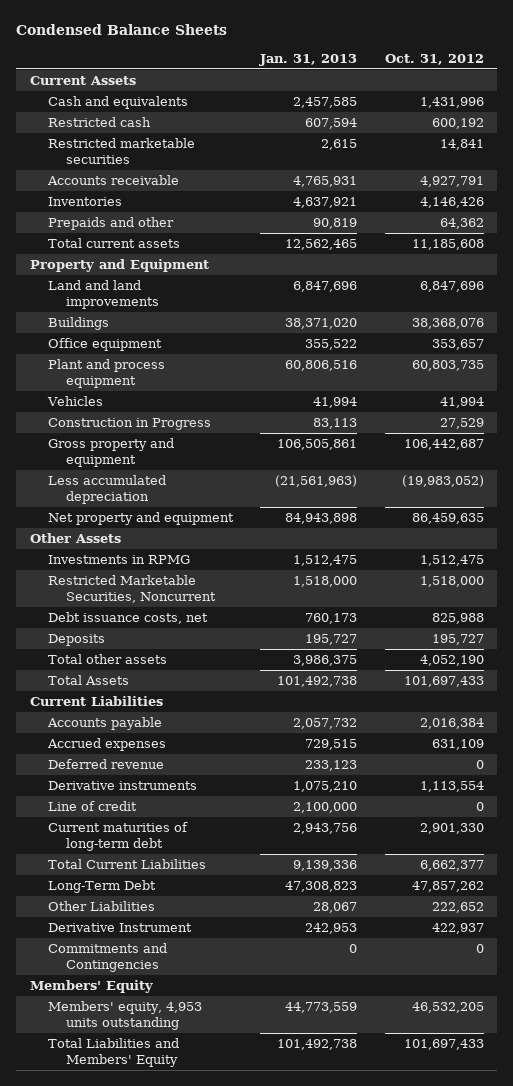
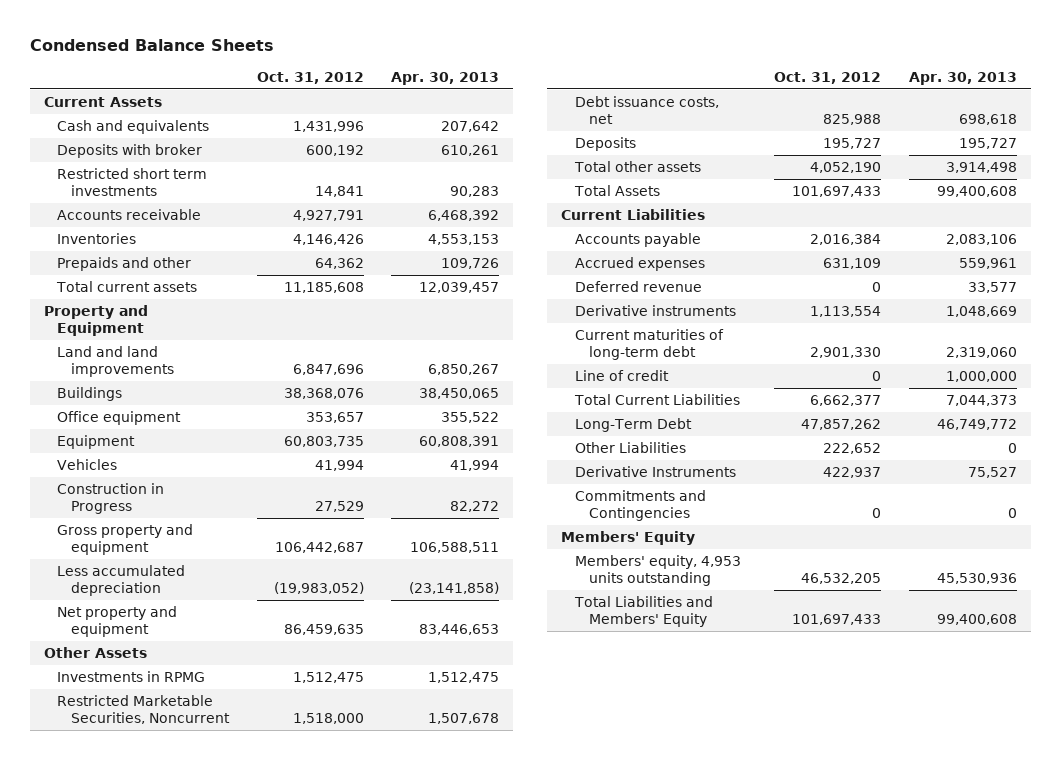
[259,53,358,66] Jan. 31, 2013 -> none
none -> [391,71,500,85] Apr. 30, 2013
[47,117,151,128] Restricted cash -> [57,144,203,159] Deposits with broker
[47,138,195,164] Restricted marketable securities -> [57,168,208,197] Restricted short term investments
[47,359,165,388] Plant and process equipment -> [57,435,136,450] Equipment
[47,801,137,812] Line of credit -> [574,370,669,382] Line of credit
[47,923,192,933] Derivative Instrument -> [574,466,736,478] Derivative Instruments

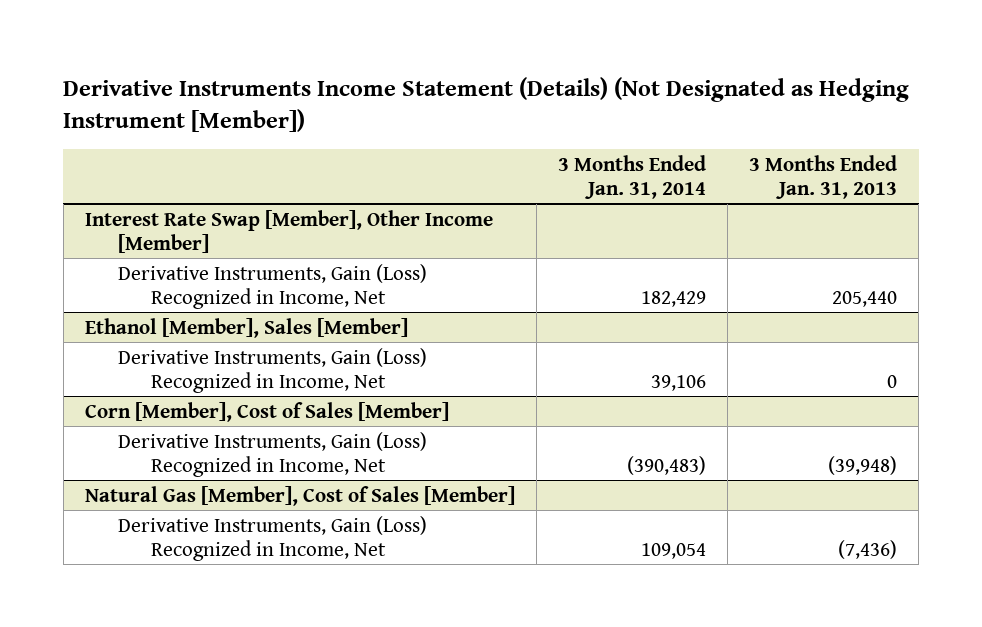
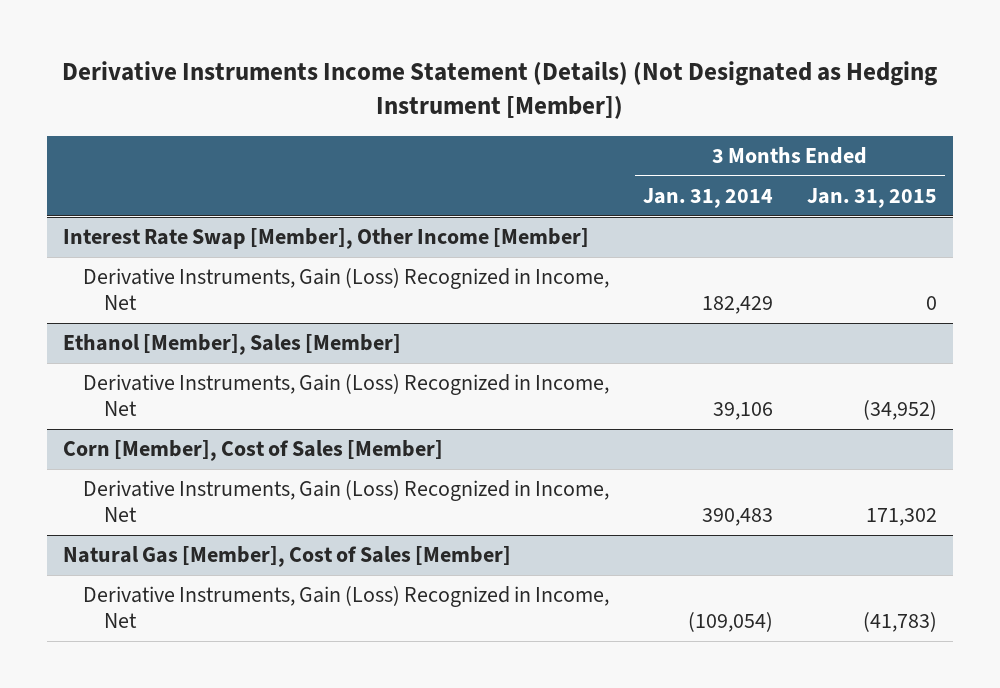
[749,154,898,199] 3 Months Ended Jan. 31, 2013 -> none
none -> [806,187,937,208] Jan. 31, 2015
[627,455,707,475] (390,483) -> [702,507,774,526] 390,483
[641,542,707,559] 109,054 -> [688,611,774,632] (109,054)

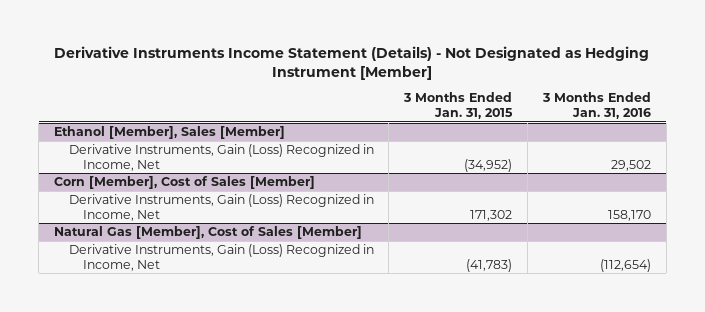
[61,61,937,120] Derivative Instruments Income Statement (Details) (Not Designated as Hedging Instrument [Member]) -> [54,45,650,80] Derivative Instruments Income Statement (Details) - Not Designated as Hedging Instrument [Member]
[643,187,774,208] Jan. 31, 2014 -> none
none -> [541,92,651,119] 3 Months Ended Jan. 31, 2016
[63,228,590,250] Interest Rate Swap [Member], Other Income [Member] -> none
[83,268,610,310] Derivative Instruments, Gain (Loss) Recognized in Income, Net -> none

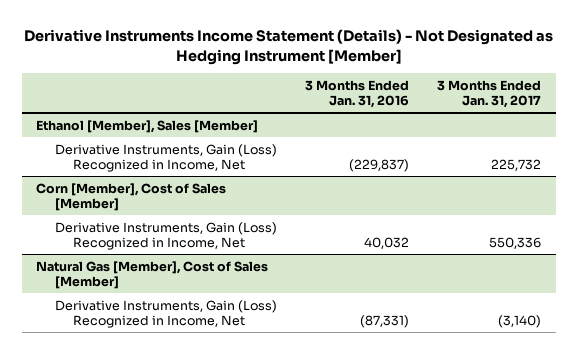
[403,92,514,119] 3 Months Ended Jan. 31, 2015 -> none
none -> [437,79,542,108] 3 Months Ended Jan. 31, 2017
[610,159,651,171] 29,502 -> [348,158,409,172] (229,837)
[607,209,651,221] 158,170 -> [363,236,409,249] 40,032
[599,258,651,272] (112,654) -> [359,314,409,328] (87,331)

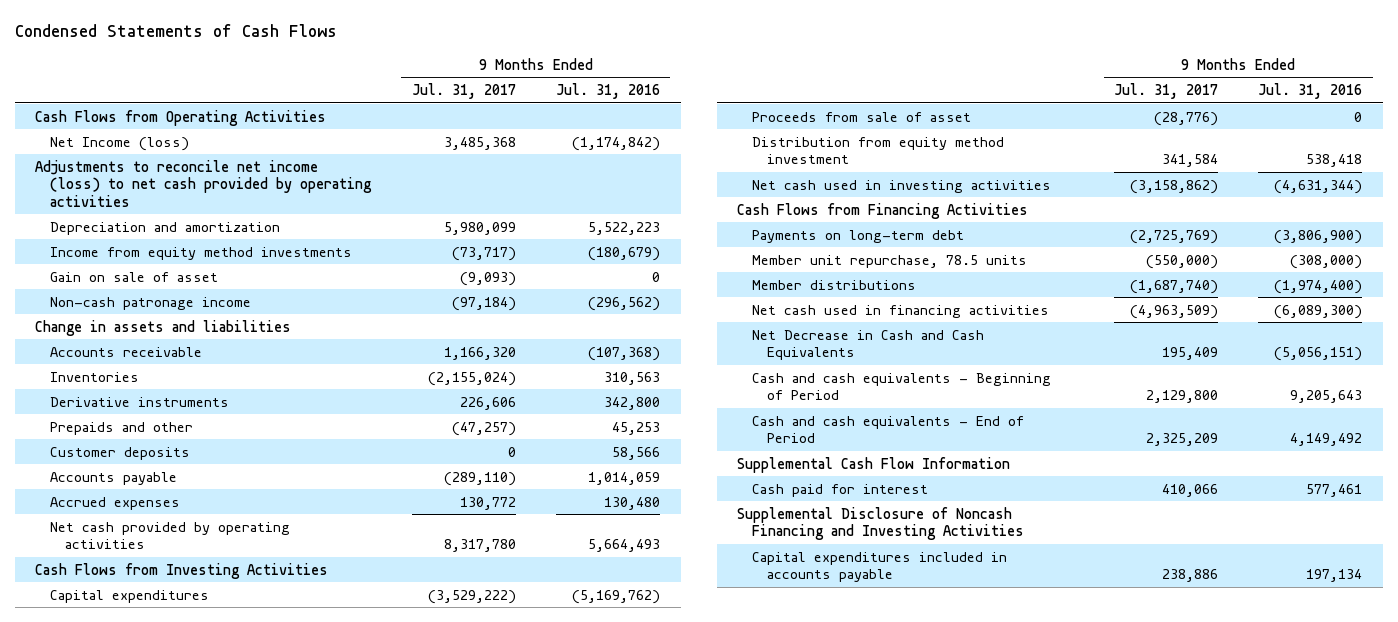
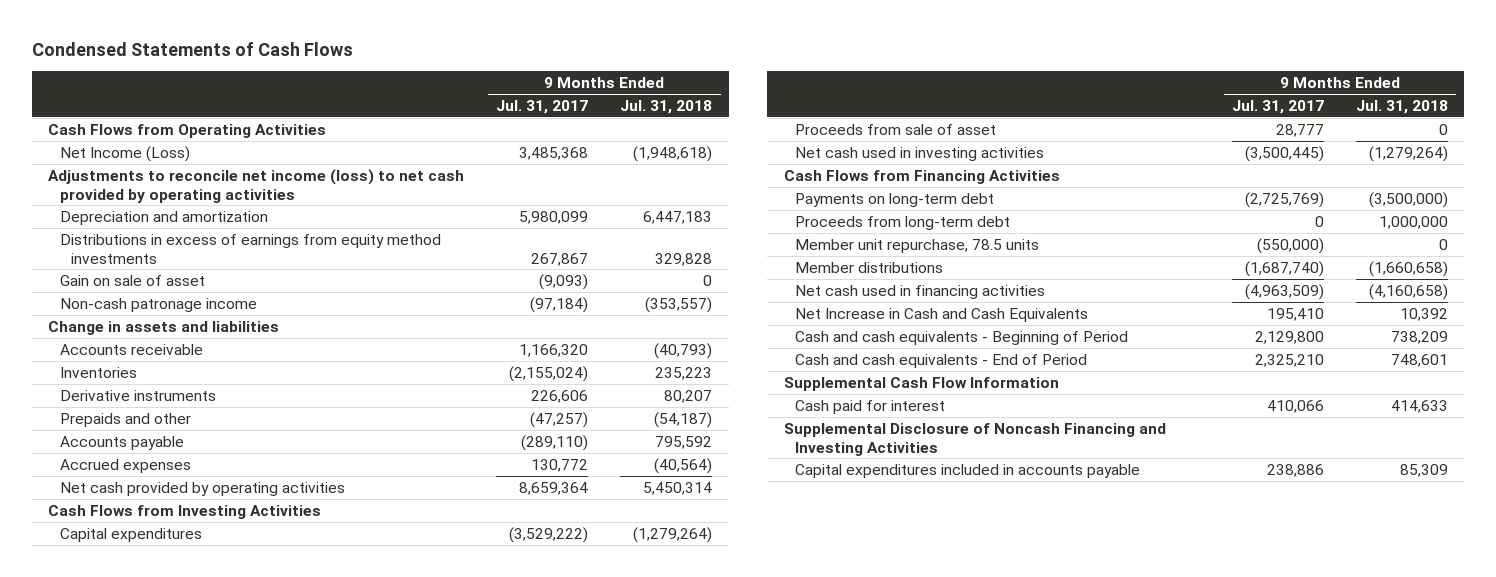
[556,83,661,100] Jul. 31, 2016 -> none
none -> [620,99,713,114] Jul. 31, 2018
[49,136,189,151] Net Income (loss) -> [59,145,190,162] Net Income (Loss)
[49,246,352,260] Income from equity method investments -> none
none -> [59,233,441,264] Distributions in excess of earnings from equity method investments
[49,446,190,460] Customer deposits -> none
[443,539,516,553] 8,317,780 -> [519,481,589,495] 8,659,364
[752,136,1005,165] Distribution from equity method investment -> none
[1153,111,1218,126] (28,776) -> [1275,123,1324,137] 28,777
[1129,179,1218,194] (3,158,862) -> [1244,145,1324,162] (3,500,445)
none -> [795,215,1011,230] Proceeds from long-term debt
[752,329,985,361] Net Decrease in Cash and Cash Equivalents -> [795,307,1089,322] Net Increase in Cash and Cash Equivalents
[1161,347,1218,361] 195,409 -> [1266,307,1324,321] 195,410
[1145,433,1218,447] 2,325,209 -> [1254,353,1324,367] 2,325,210

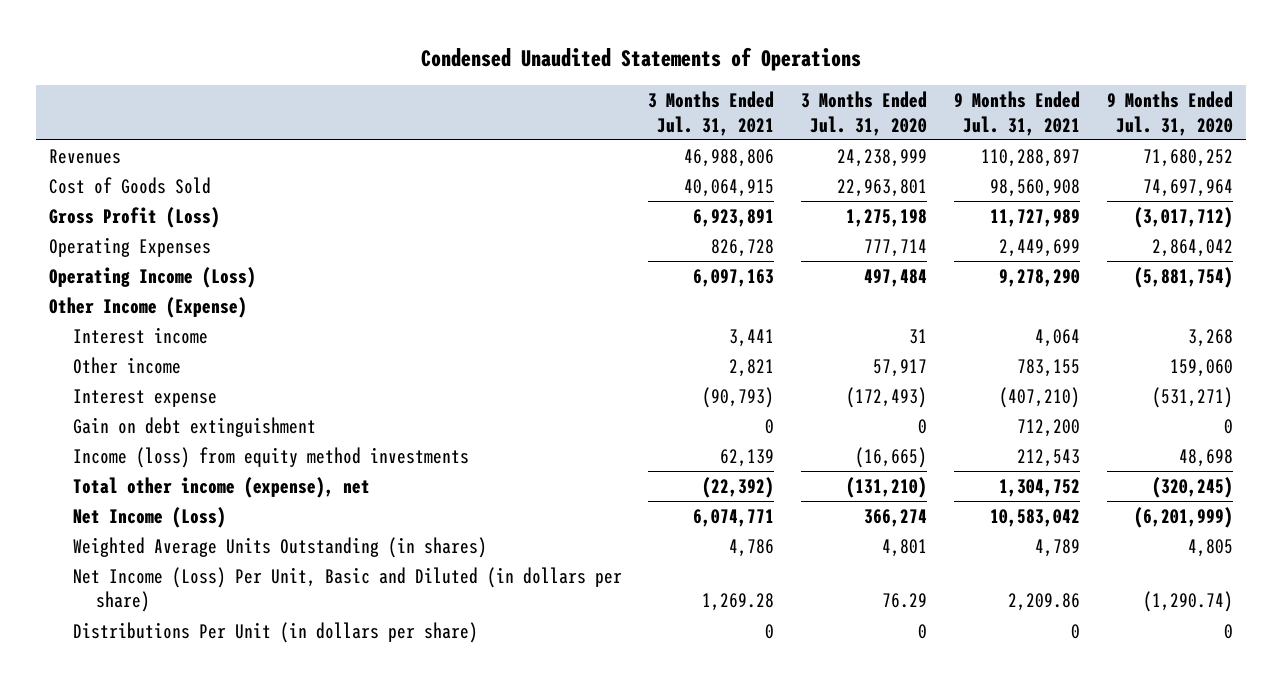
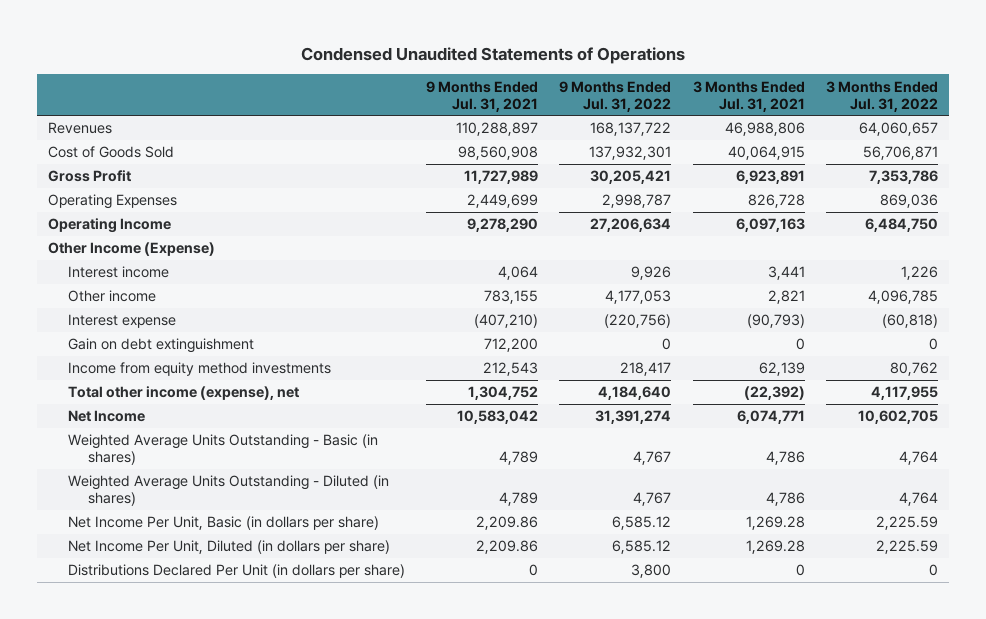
[801,91,928,136] 3 Months Ended Jul. 31, 2020 -> none
[1106,91,1233,136] 9 Months Ended Jul. 31, 2020 -> none
none -> [559,80,672,112] 9 Months Ended Jul. 31, 2022
none -> [825,80,938,112] 3 Months Ended Jul. 31, 2022
[49,206,221,228] Gross Profit (Loss) -> [47,170,131,183] Gross Profit
[49,266,257,288] Operating Income (Loss) -> [47,218,171,234] Operating Income
[72,446,469,468] Income (loss) from equity method investments -> [67,362,331,377] Income from equity method investments
[72,506,226,528] Net Income (Loss) -> [67,410,145,423] Net Income
[72,536,487,558] Weighted Average Units Outstanding (in shares) -> [67,434,378,466] Weighted Average Units Outstanding - Basic (in shares)
none -> [67,475,389,507] Weighted Average Units Outstanding - Diluted (in shares)
[72,566,622,613] Net Income (Loss) Per Unit, Basic and Diluted (in dollars per share) -> [67,516,379,531] Net Income Per Unit, Basic (in dollars per share)
none -> [67,540,390,555] Net Income Per Unit, Diluted (in dollars per share)
[72,621,478,643] Distributions Per Unit (in dollars per share) -> [67,564,405,579] Distributions Declared Per Unit (in dollars per share)

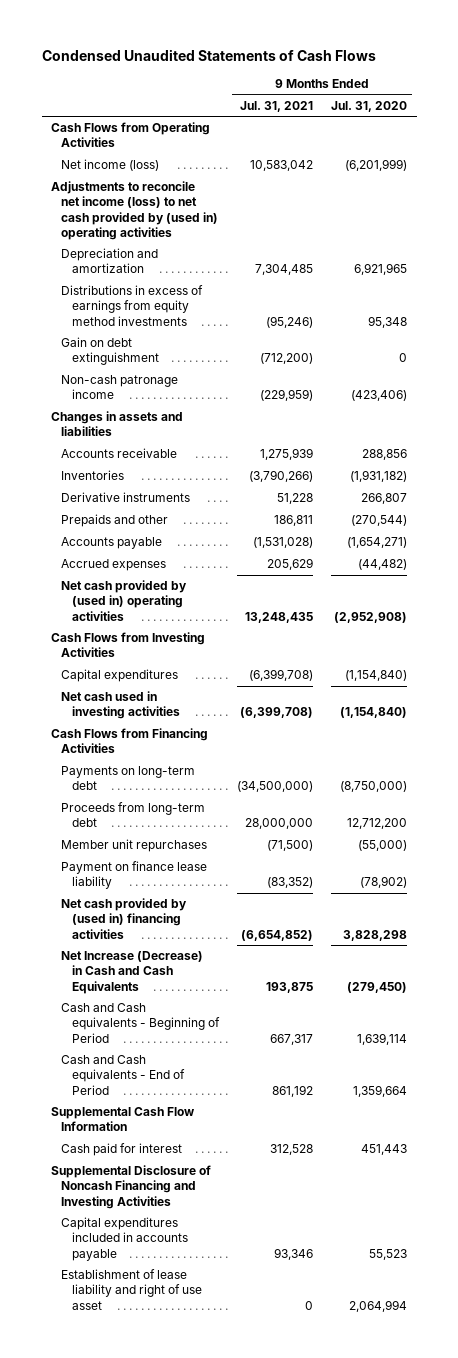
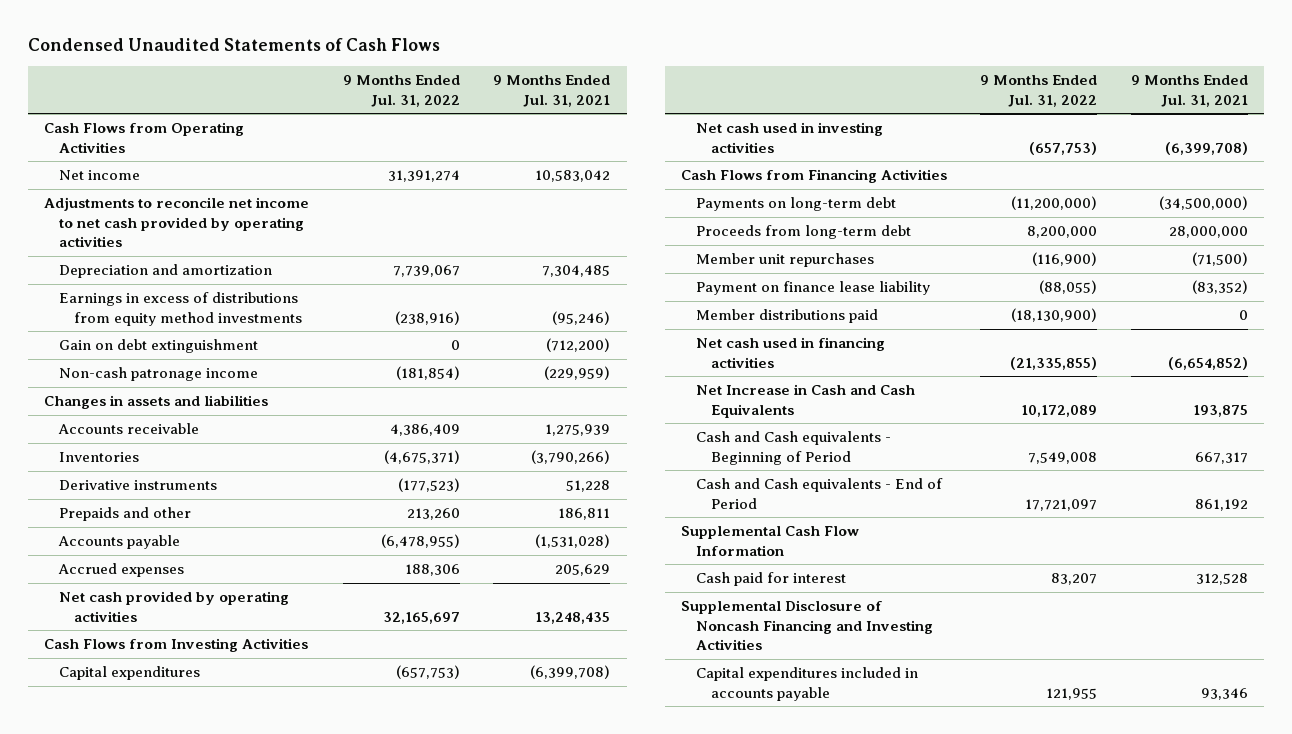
[331,100,408,112] Jul. 31, 2020 -> none
none -> [343,75,461,107] 9 Months Ended Jul. 31, 2022
[61,159,160,172] Net income (loss) -> [59,170,141,181] Net income
[50,181,219,240] Adjustments to reconcile net income (loss) to net cash provided by (used in) operating activities -> [44,197,310,248] Adjustments to reconcile net income to net cash provided by operating activities
[61,285,204,326] Distributions in excess of earnings from equity method investments -> [59,292,302,326] Earnings in excess of distributions from equity method investments
[61,580,188,621] Net cash provided by (used in) operating activities -> [59,591,290,622] Net cash provided by operating activities
none -> [696,309,879,324] Member distributions paid
[61,898,188,939] Net cash provided by (used in) financing activities -> [696,337,886,368] Net cash used in financing activities
[61,951,204,994] Net Increase (Decrease) in Cash and Cash Equivalents -> [696,384,916,418] Net Increase in Cash and Cash Equivalents
[61,1269,202,1310] Establishment of lease liability and right of use asset -> none

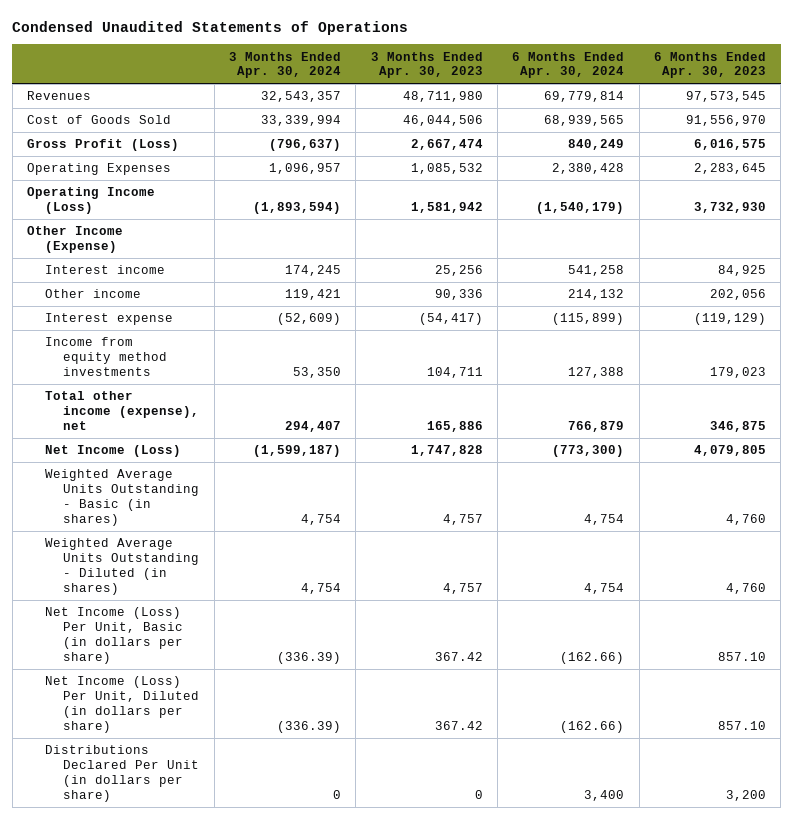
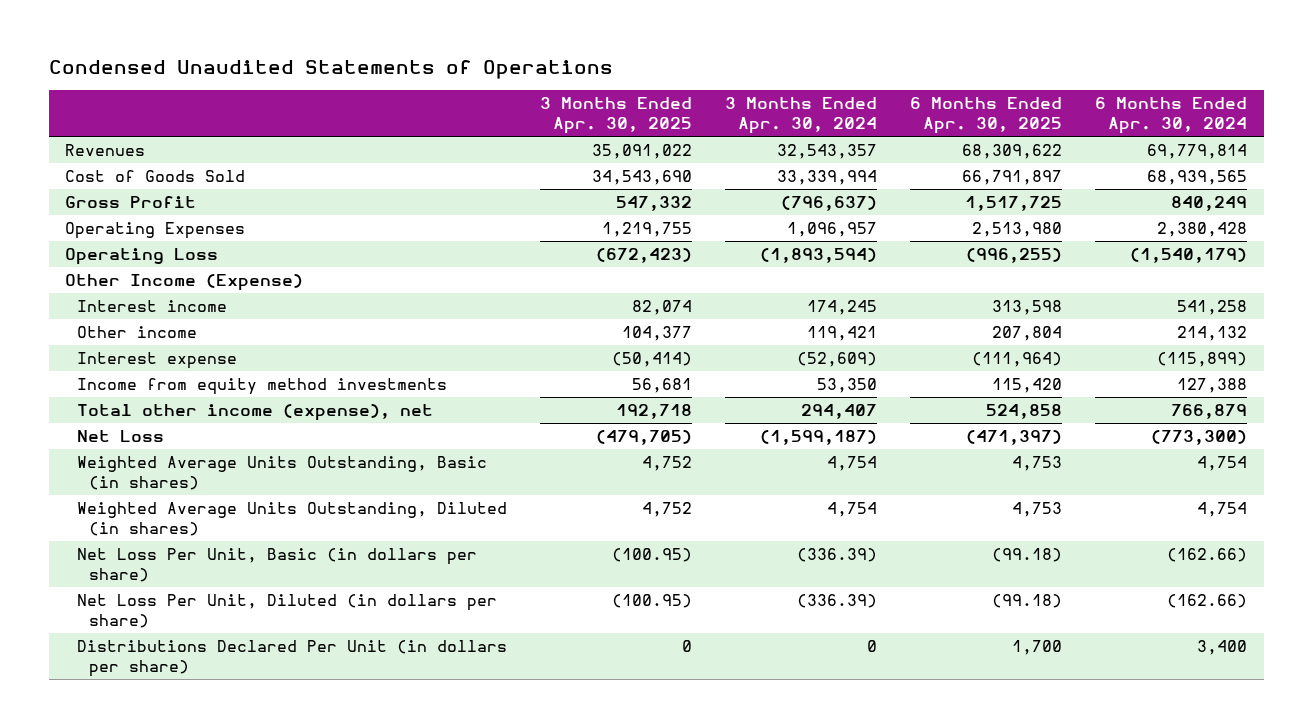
[370,51,483,79] 3 Months Ended Apr. 30, 2023 -> none
[653,51,766,79] 6 Months Ended Apr. 30, 2023 -> none
none -> [539,97,692,135] 3 Months Ended Apr. 30, 2025
none -> [910,97,1063,135] 6 Months Ended Apr. 30, 2025
[26,139,179,152] Gross Profit (Loss) -> [65,196,197,209] Gross Profit
[26,187,155,215] Operating Income (Loss) -> [65,248,219,266] Operating Loss
[45,445,182,458] Net Income (Loss) -> [76,430,164,443] Net Loss
[45,469,200,526] Weighted Average Units Outstanding - Basic (in shares) -> [76,456,487,491] Weighted Average Units Outstanding, Basic (in shares)
[45,538,200,595] Weighted Average Units Outstanding - Diluted (in shares) -> [76,502,507,537] Weighted Average Units Outstanding, Diluted (in shares)
[45,607,184,664] Net Income (Loss) Per Unit, Basic (in dollars per share) -> [76,548,477,583] Net Loss Per Unit, Basic (in dollars per share)
[45,676,200,733] Net Income (Loss) Per Unit, Diluted (in dollars per share) -> [76,594,497,629] Net Loss Per Unit, Diluted (in dollars per share)

